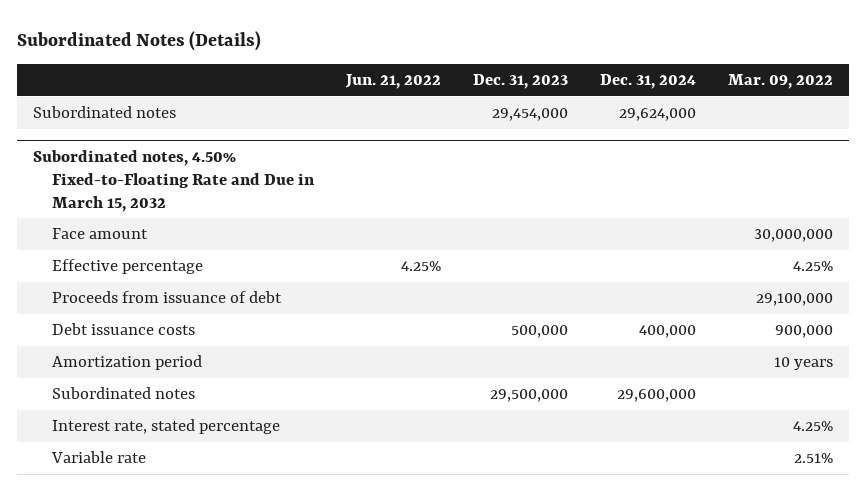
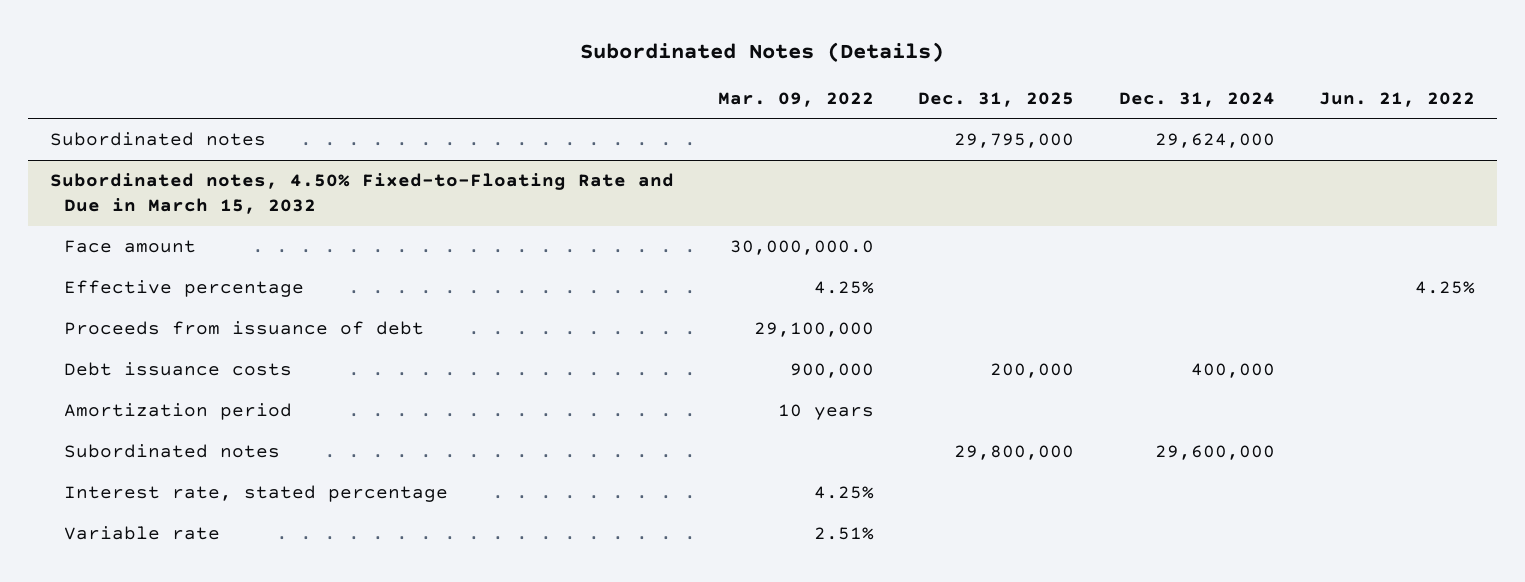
[473,74,569,90] Dec. 31, 2023 -> none
none -> [918,92,1075,108] Dec. 31, 2025
[753,229,833,243] 30,000,000 -> [730,240,875,256] 30,000,000.0

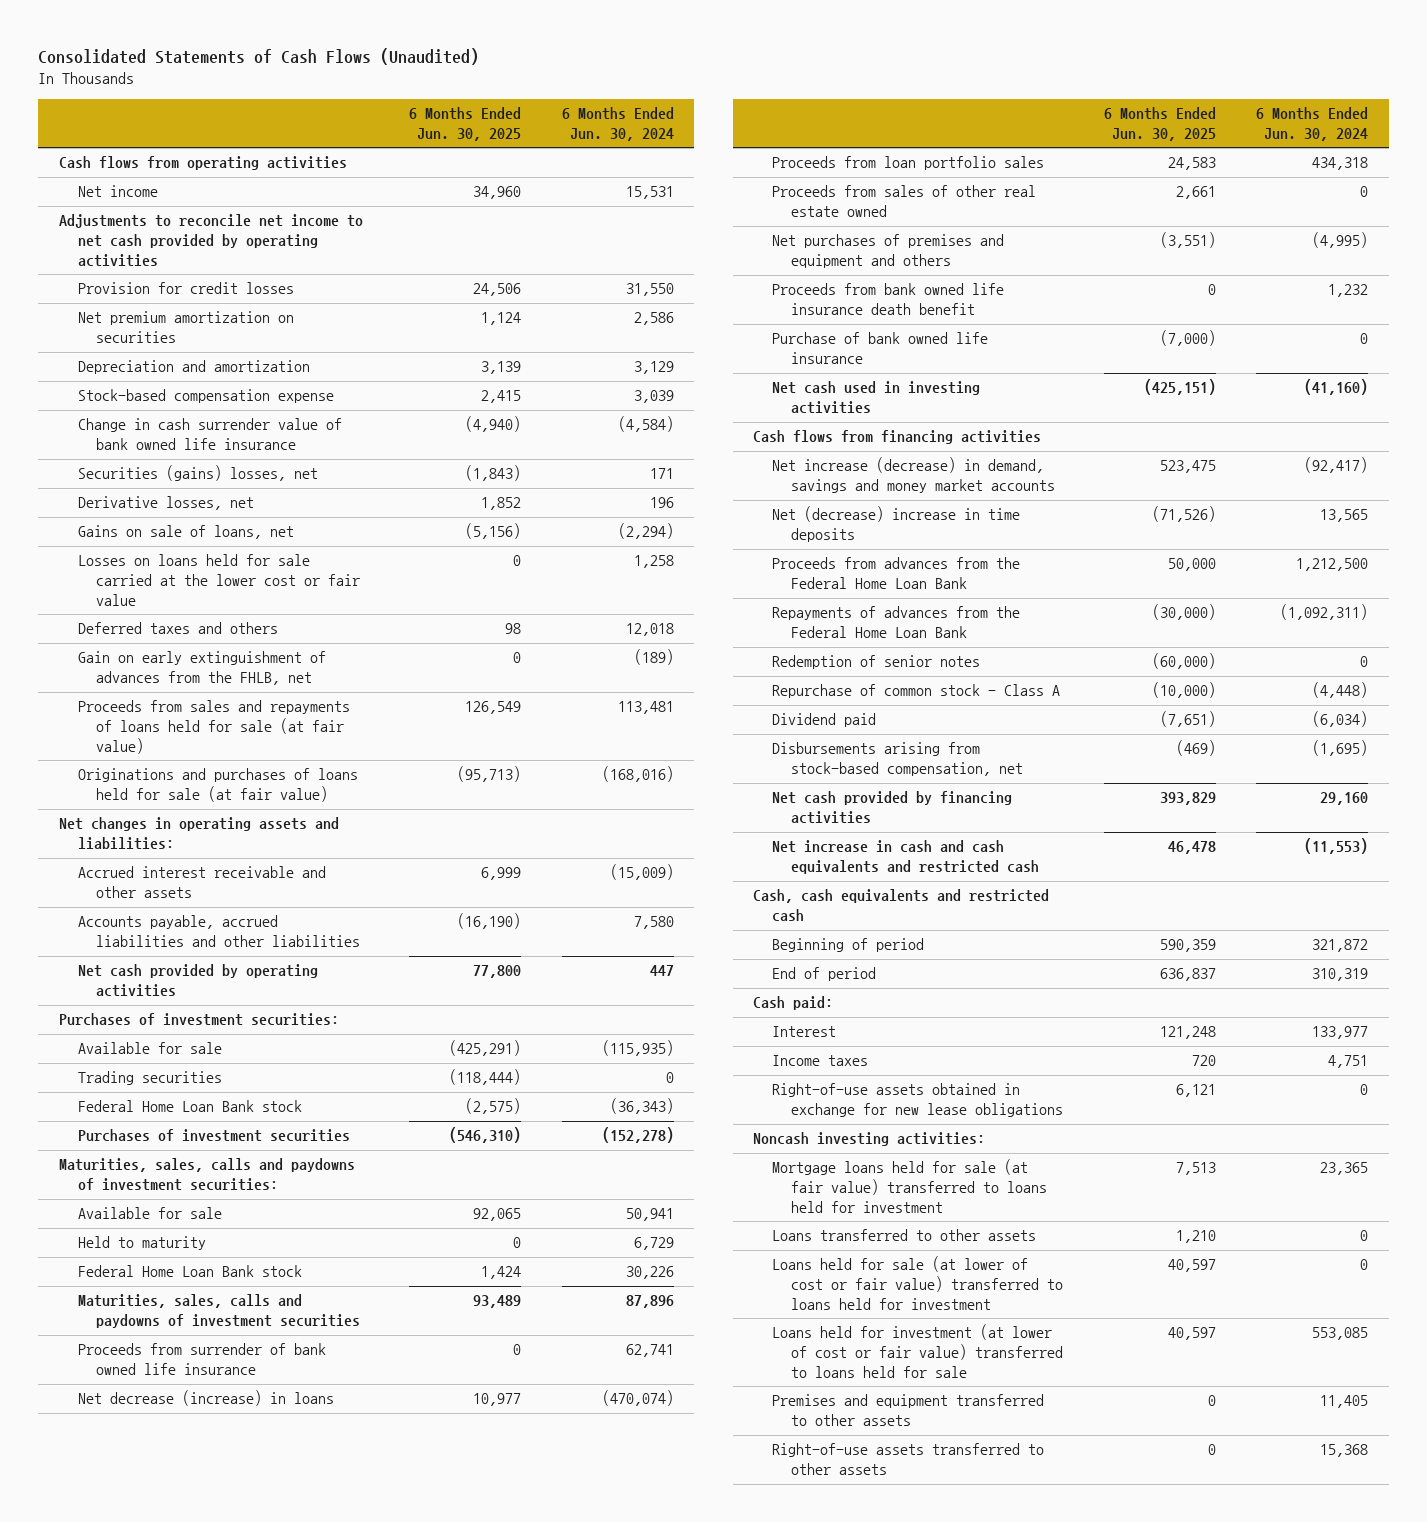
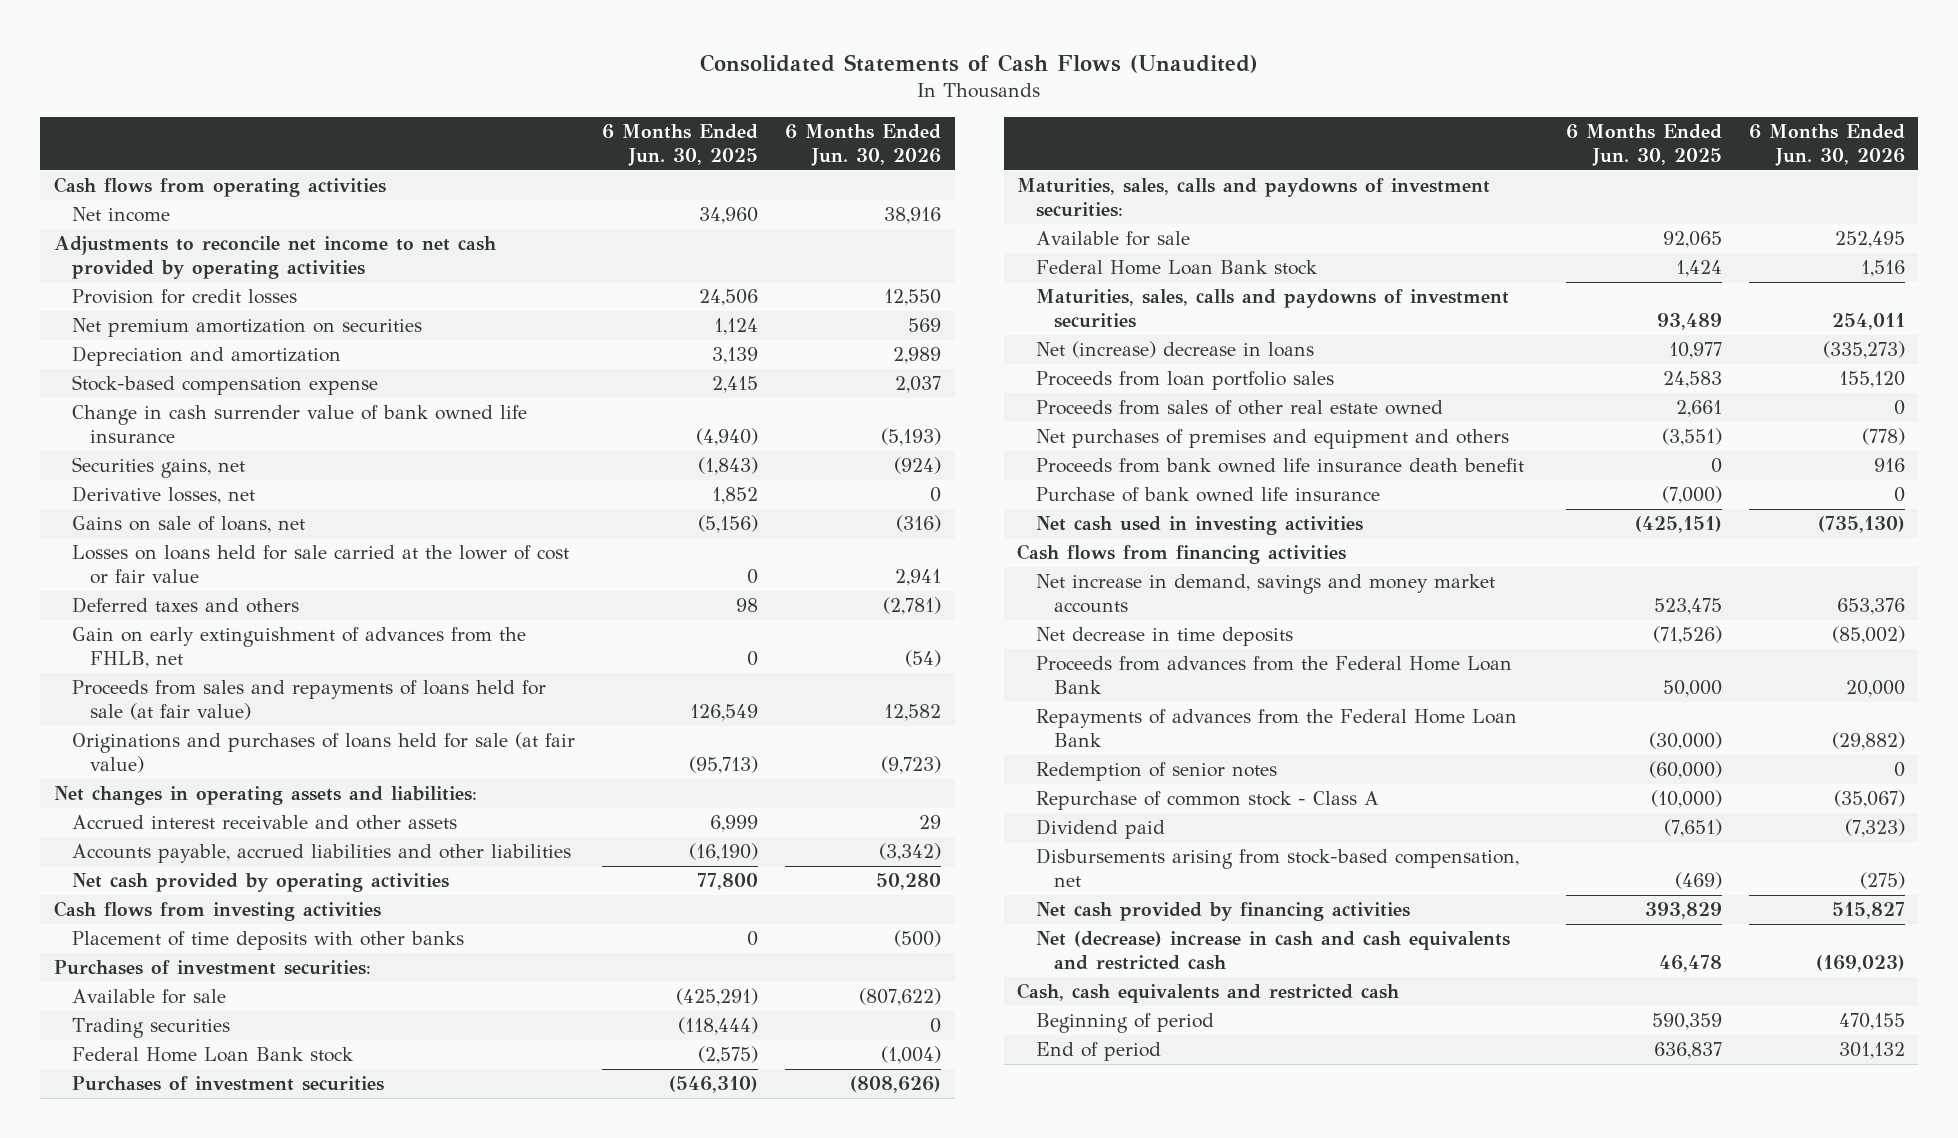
[561,106,674,141] 6 Months Ended Jun. 30, 2024 -> none
none -> [785,124,942,166] 6 Months Ended Jun. 30, 2026
[77,465,318,482] Securities (gains) losses, net -> [72,457,246,479] Securities gains, net
[77,554,361,606] Losses on loans held for sale carried at the lower cost or fair value -> [72,545,570,585] Losses on loans held for sale carried at the lower of cost or fair value
none -> [53,901,381,922] Cash flows from investing activities
none -> [72,931,465,951] Placement of time deposits with other banks
[77,1236,206,1251] Held to maturity -> none
[77,1343,326,1376] Proceeds from surrender of bank owned life insurance -> none
[77,1390,334,1407] Net decrease (increase) in loans -> [1035,341,1314,359] Net (increase) decrease in loans
[771,457,1055,494] Net increase (decrease) in demand, savings and money market accounts -> [1035,574,1495,614] Net increase in demand, savings and money market accounts
[771,506,1020,543] Net (decrease) increase in time deposits -> [1035,627,1293,647] Net decrease in time deposits
[771,840,1039,875] Net increase in cash and cash equivalents and restricted cash -> [1035,931,1510,971] Net (decrease) increase in cash and cash equivalents and restricted cash
[753,996,834,1011] Cash paid: -> none
[771,1026,836,1038] Interest -> none
[771,1055,868,1067] Income taxes -> none
[771,1083,1063,1118] Right-of-use assets obtained in exchange for new lease obligations -> none
[753,1132,986,1147] Noncash investing activities: -> none
[771,1159,1047,1213] Mortgage loans held for sale (at fair value) transferred to loans held for investment -> none
[771,1229,1036,1242] Loans transferred to other assets -> none
[771,1256,1063,1310] Loans held for sale (at lower of cost or fair value) transferred to loans held for investment -> none
[771,1324,1063,1378] Loans held for investment (at lower of cost or fair value) transferred to loans held for sale -> none
[771,1394,1044,1427] Premises and equipment transferred to other assets -> none
[771,1443,1044,1476] Right-of-use assets transferred to other assets -> none

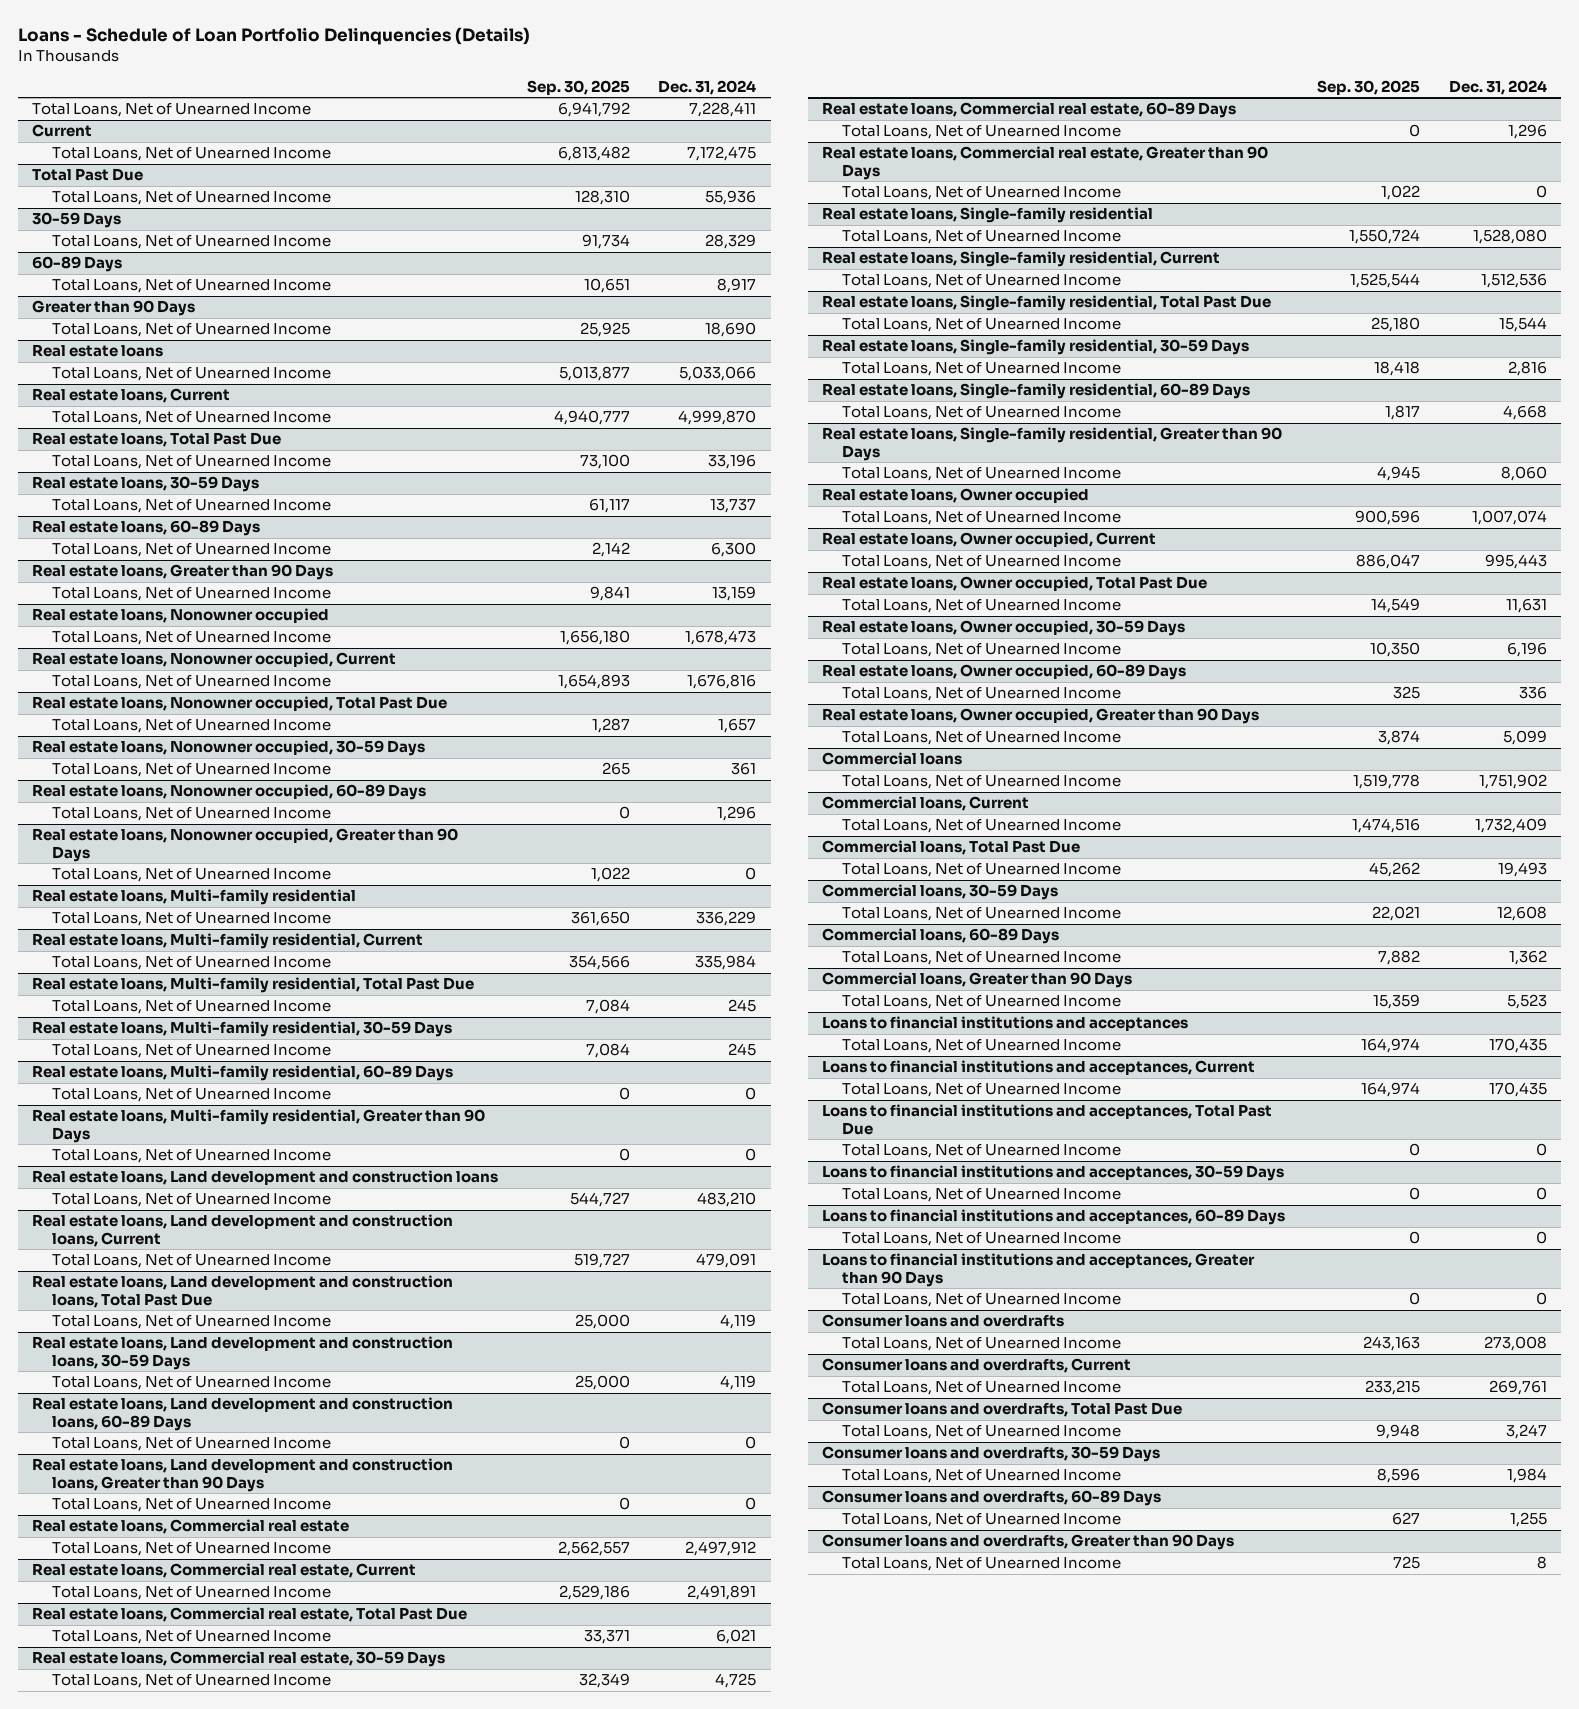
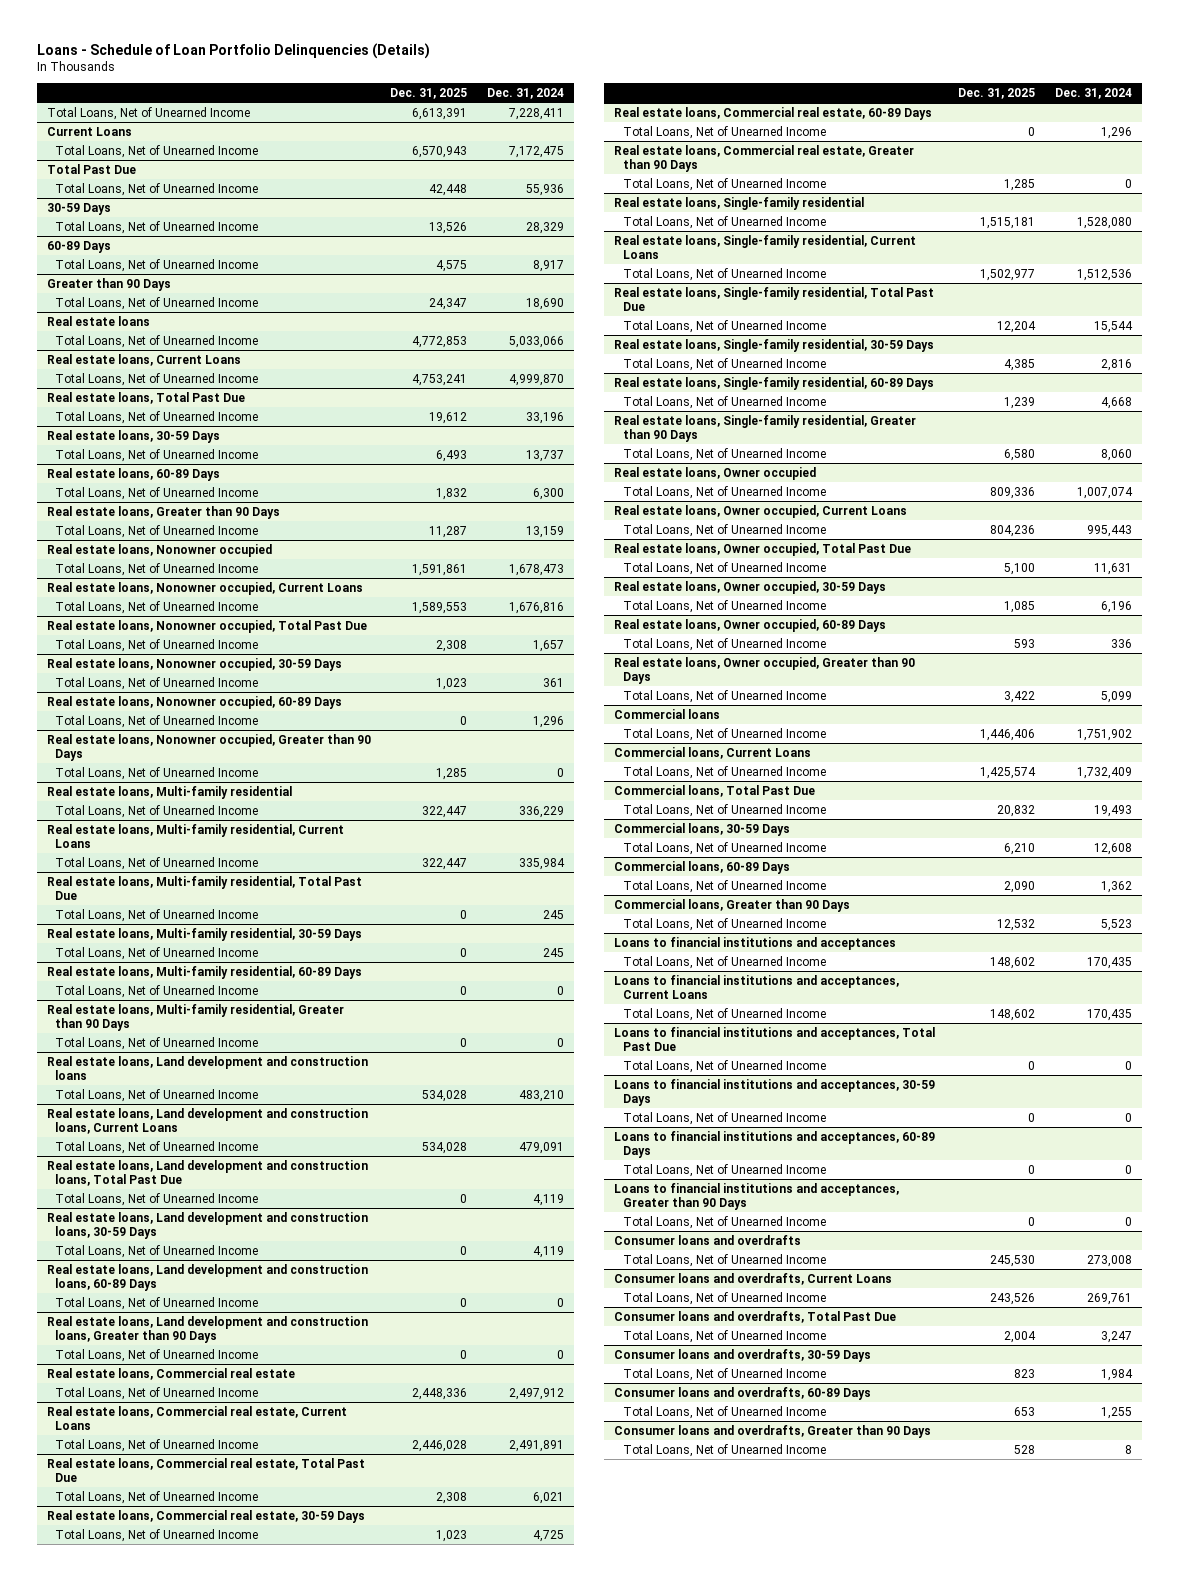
[526,80,630,96] Sep. 30, 2025 -> none
none -> [390,88,468,100] Dec. 31, 2025
[32,124,93,138] Current -> [46,126,132,136] Current Loans
[32,388,231,404] Real estate loans, Current -> [46,353,241,366] Real estate loans, Current Loans
[32,652,397,668] Real estate loans, Nonowner occupied, Current -> [46,581,363,595] Real estate loans, Nonowner occupied, Current Loans
[32,933,424,950] Real estate loans, Multi-family residential, Current -> [46,823,344,849] Real estate loans, Multi-family residential, Current Loans
[32,1214,454,1247] Real estate loans, Land development and construction loans, Current -> [46,1107,368,1135] Real estate loans, Land development and construction loans, Current Loans
[32,1563,417,1579] Real estate loans, Commercial real estate, Current -> [46,1405,347,1431] Real estate loans, Commercial real estate, Current Loans
[822,251,1221,268] Real estate loans, Single-family residential, Current -> [613,234,916,260] Real estate loans, Single-family residential, Current Loans
[822,532,1157,548] Real estate loans, Owner occupied, Current -> [613,504,907,518] Real estate loans, Owner occupied, Current Loans
[822,796,1030,812] Commercial loans, Current -> [613,746,811,759] Commercial loans, Current Loans
[822,1060,1256,1076] Loans to financial institutions and acceptances, Current -> [613,974,899,1000] Loans to financial institutions and acceptances, Current Loans
[822,1358,1132,1374] Consumer loans and overdrafts, Current -> [613,1272,892,1285] Consumer loans and overdrafts, Current Loans

